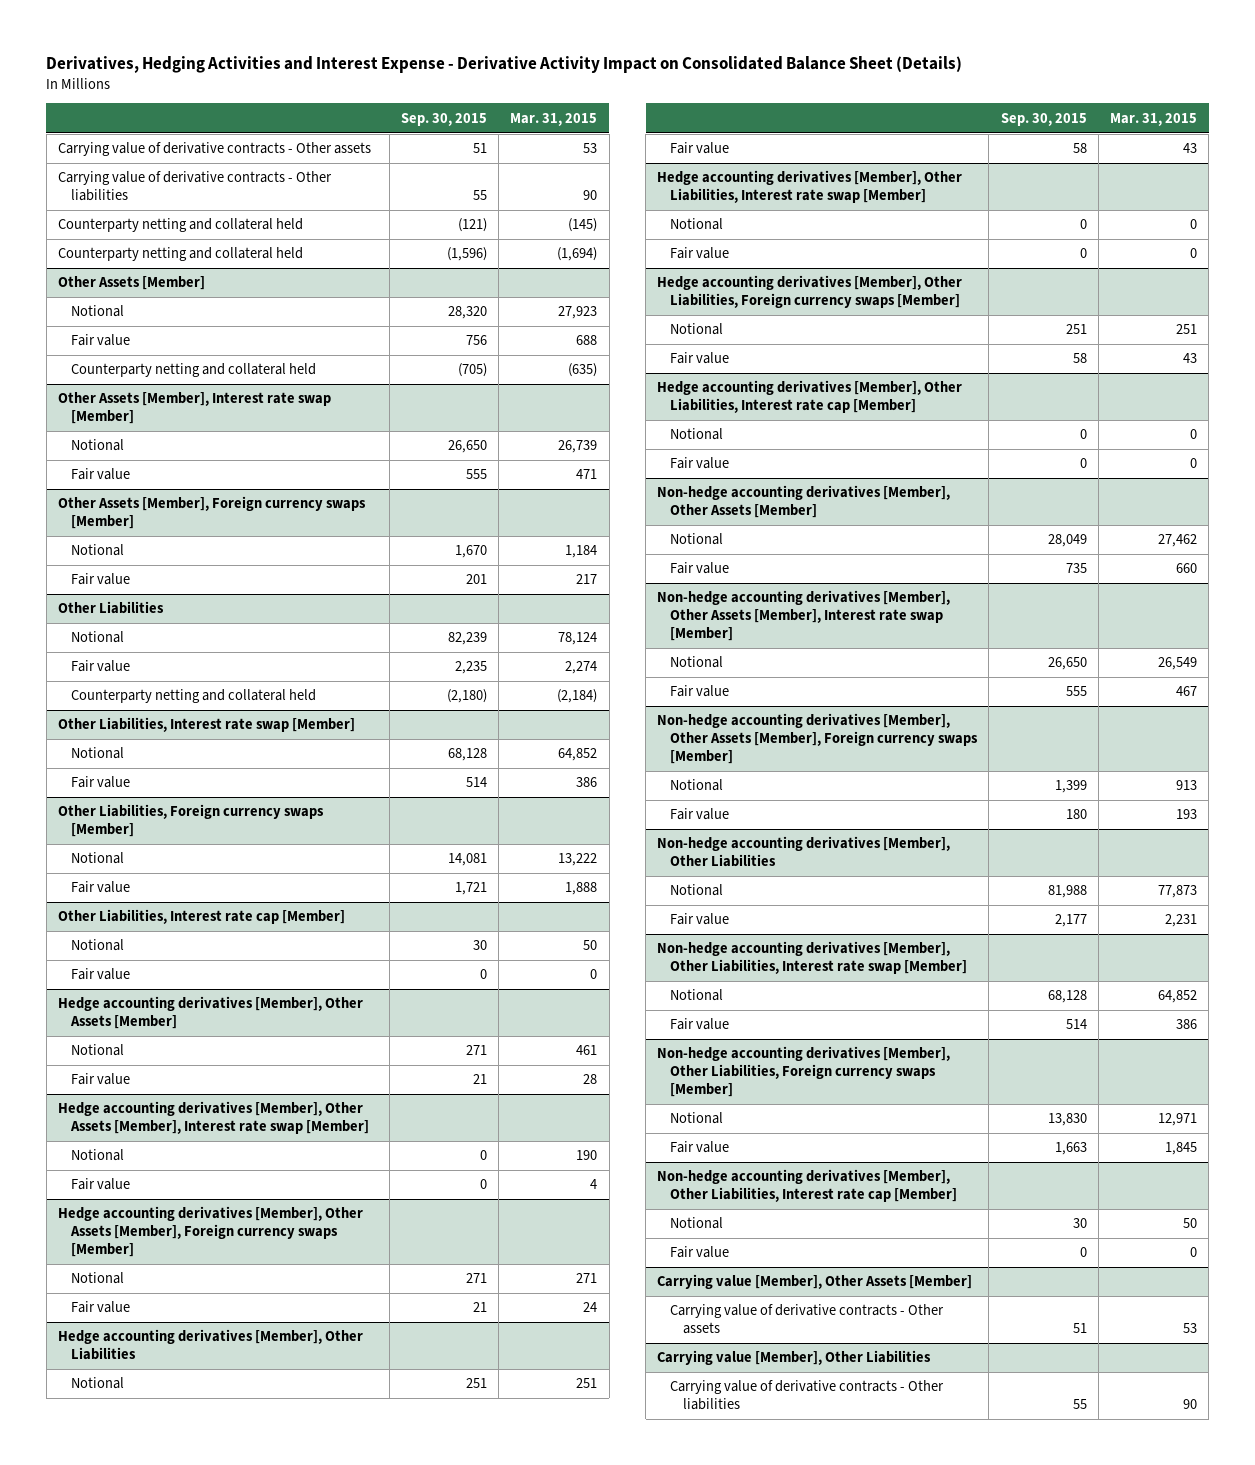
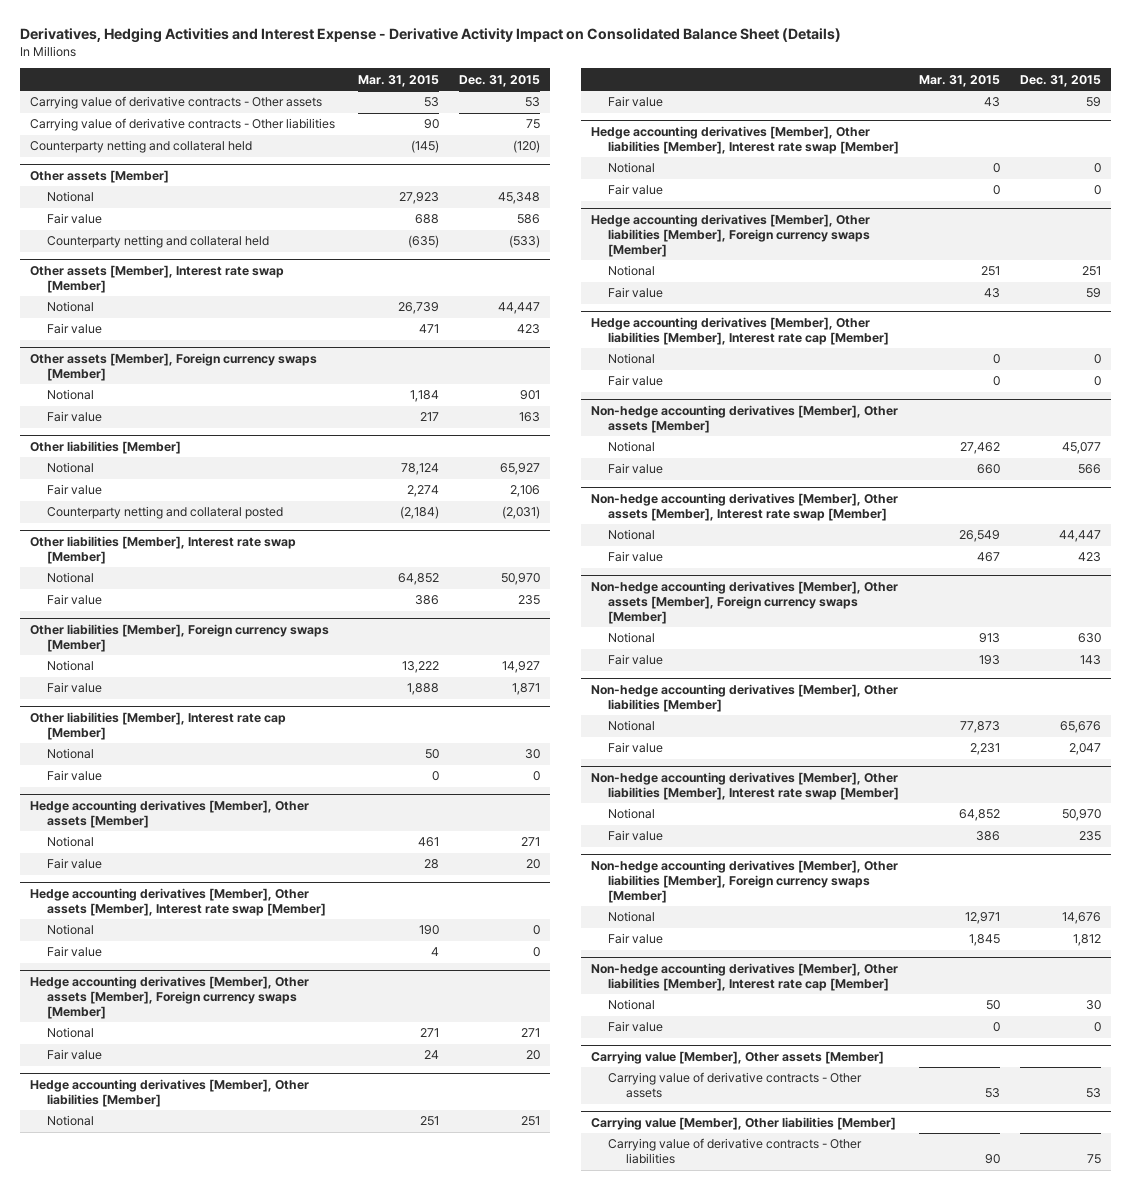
[400,112,487,126] Sep. 30, 2015 -> none
none -> [458,74,540,87] Dec. 31, 2015
[57,247,303,262] Counterparty netting and collateral held -> none
[57,276,205,291] Other Assets [Member] -> [29,169,169,183] Other assets [Member]
[57,392,331,425] Other Assets [Member], Interest rate swap [Member] -> [29,264,284,293] Other assets [Member], Interest rate swap [Member]
[57,496,366,530] Other Assets [Member], Foreign currency swaps [Member] -> [29,352,317,381] Other assets [Member], Foreign currency swaps [Member]
[57,601,164,615] Other Liabilities -> [29,440,181,454] Other liabilities [Member]
[70,689,316,704] Counterparty netting and collateral held -> [46,506,283,520] Counterparty netting and collateral posted
[57,717,355,733] Other Liabilities, Interest rate swap [Member] -> [29,535,296,564] Other liabilities [Member], Interest rate swap [Member]
[57,804,324,838] Other Liabilities, Foreign currency swaps [Member] -> [29,623,329,652] Other liabilities [Member], Foreign currency swaps [Member]
[57,909,345,925] Other Liabilities, Interest rate cap [Member] -> [29,711,286,740] Other liabilities [Member], Interest rate cap [Member]
[57,996,363,1030] Hedge accounting derivatives [Member], Other Assets [Member] -> [29,799,309,828] Hedge accounting derivatives [Member], Other assets [Member]
[57,1101,369,1135] Hedge accounting derivatives [Member], Other Assets [Member], Interest rate swap [Member] -> [29,887,326,916] Hedge accounting derivatives [Member], Other assets [Member], Interest rate swap [Member]
[57,1206,363,1258] Hedge accounting derivatives [Member], Other Assets [Member], Foreign currency swaps [Member] -> [29,975,309,1019] Hedge accounting derivatives [Member], Other assets [Member], Foreign currency swaps [Member]
[57,1329,363,1361] Hedge accounting derivatives [Member], Other Liabilities -> [29,1078,309,1107] Hedge accounting derivatives [Member], Other liabilities [Member]
[657,170,963,204] Hedge accounting derivatives [Member], Other Liabilities, Interest rate swap [Member] -> [590,125,900,154] Hedge accounting derivatives [Member], Other liabilities [Member], Interest rate swap [Member]
[657,275,963,309] Hedge accounting derivatives [Member], Other Liabilities, Foreign currency swaps [Member] -> [590,213,871,257] Hedge accounting derivatives [Member], Other liabilities [Member], Foreign currency swaps [Member]
[657,380,963,414] Hedge accounting derivatives [Member], Other Liabilities, Interest rate cap [Member] -> [590,316,890,345] Hedge accounting derivatives [Member], Other liabilities [Member], Interest rate cap [Member]
[657,485,951,519] Non-hedge accounting derivatives [Member], Other Assets [Member] -> [590,404,898,433] Non-hedge accounting derivatives [Member], Other assets [Member]
[657,590,951,642] Non-hedge accounting derivatives [Member], Other Assets [Member], Interest rate swap [Member] -> [590,492,898,521] Non-hedge accounting derivatives [Member], Other assets [Member], Interest rate swap [Member]
[657,713,979,765] Non-hedge accounting derivatives [Member], Other Assets [Member], Foreign currency swaps [Member] -> [590,580,898,624] Non-hedge accounting derivatives [Member], Other assets [Member], Foreign currency swaps [Member]
[657,836,951,868] Non-hedge accounting derivatives [Member], Other Liabilities -> [590,683,898,712] Non-hedge accounting derivatives [Member], Other liabilities [Member]
[657,941,968,975] Non-hedge accounting derivatives [Member], Other Liabilities, Interest rate swap [Member] -> [590,771,900,800] Non-hedge accounting derivatives [Member], Other liabilities [Member], Interest rate swap [Member]
[657,1046,951,1098] Non-hedge accounting derivatives [Member], Other Liabilities, Foreign currency swaps [Member] -> [590,859,898,903] Non-hedge accounting derivatives [Member], Other liabilities [Member], Foreign currency swaps [Member]
[657,1169,958,1203] Non-hedge accounting derivatives [Member], Other Liabilities, Interest rate cap [Member] -> [590,962,898,991] Non-hedge accounting derivatives [Member], Other liabilities [Member], Interest rate cap [Member]
[657,1274,973,1290] Carrying value [Member], Other Assets [Member] -> [590,1050,884,1064] Carrying value [Member], Other assets [Member]
[657,1350,932,1366] Carrying value [Member], Other Liabilities -> [590,1116,896,1130] Carrying value [Member], Other liabilities [Member]

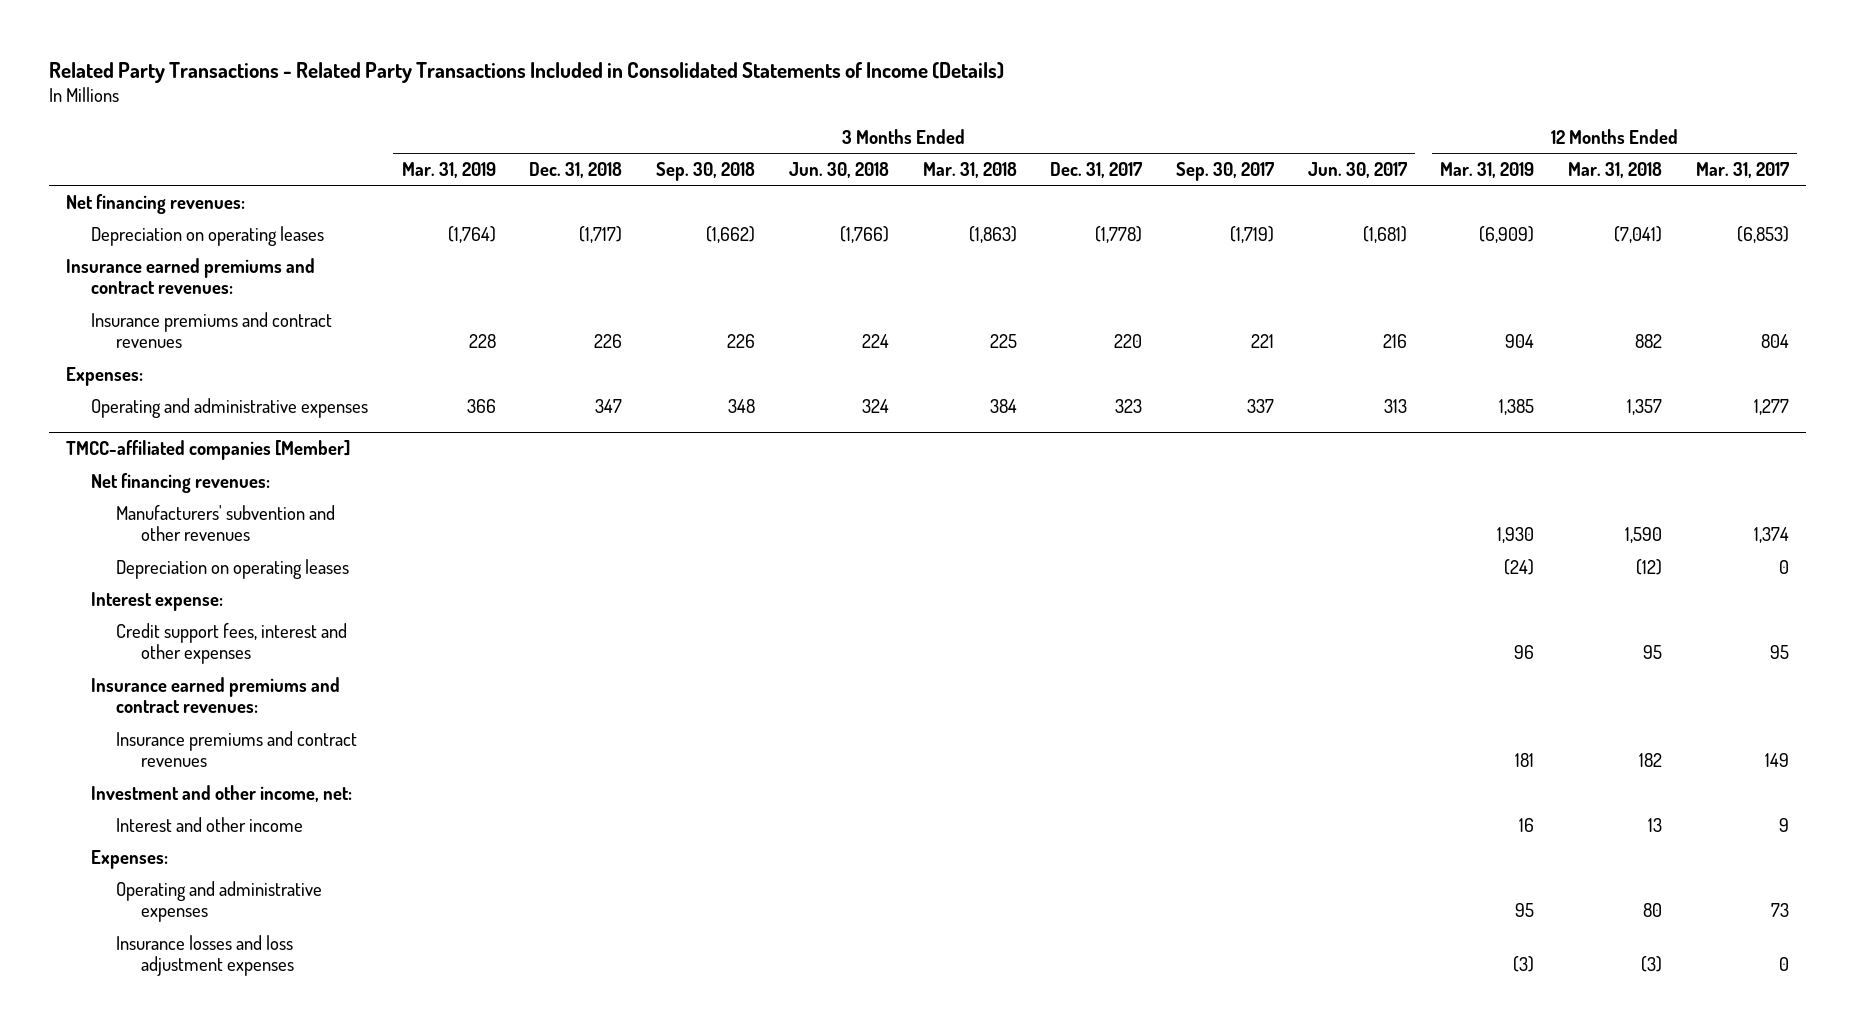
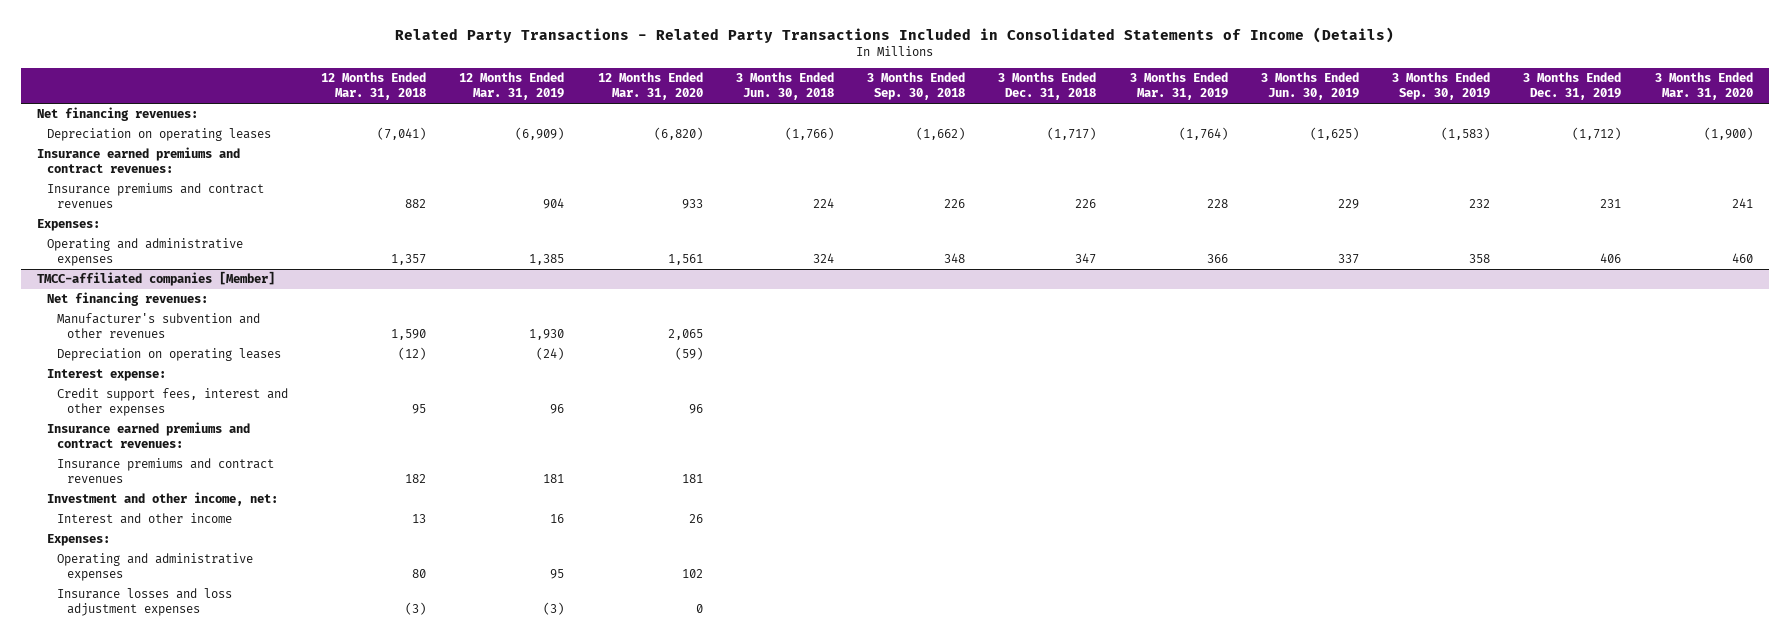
[922,161,1017,178] Mar. 31, 2018 -> none
[1050,161,1143,178] Dec. 31, 2017 -> none
[1175,161,1274,181] Sep. 30, 2017 -> none
[1307,161,1407,178] Jun. 30, 2017 -> none
[1695,161,1789,178] Mar. 31, 2017 -> none
none -> [597,72,703,101] 12 Months Ended Mar. 31, 2020
none -> [1260,72,1359,101] 3 Months Ended Jun. 30, 2019
none -> [1392,72,1491,101] 3 Months Ended Sep. 30, 2019
none -> [1523,72,1622,101] 3 Months Ended Dec. 31, 2019
none -> [1654,72,1753,101] 3 Months Ended Mar. 31, 2020
[116,504,336,542] Manufacturers' subvention and other revenues -> [56,313,260,339] Manufacturer's subvention and other revenues

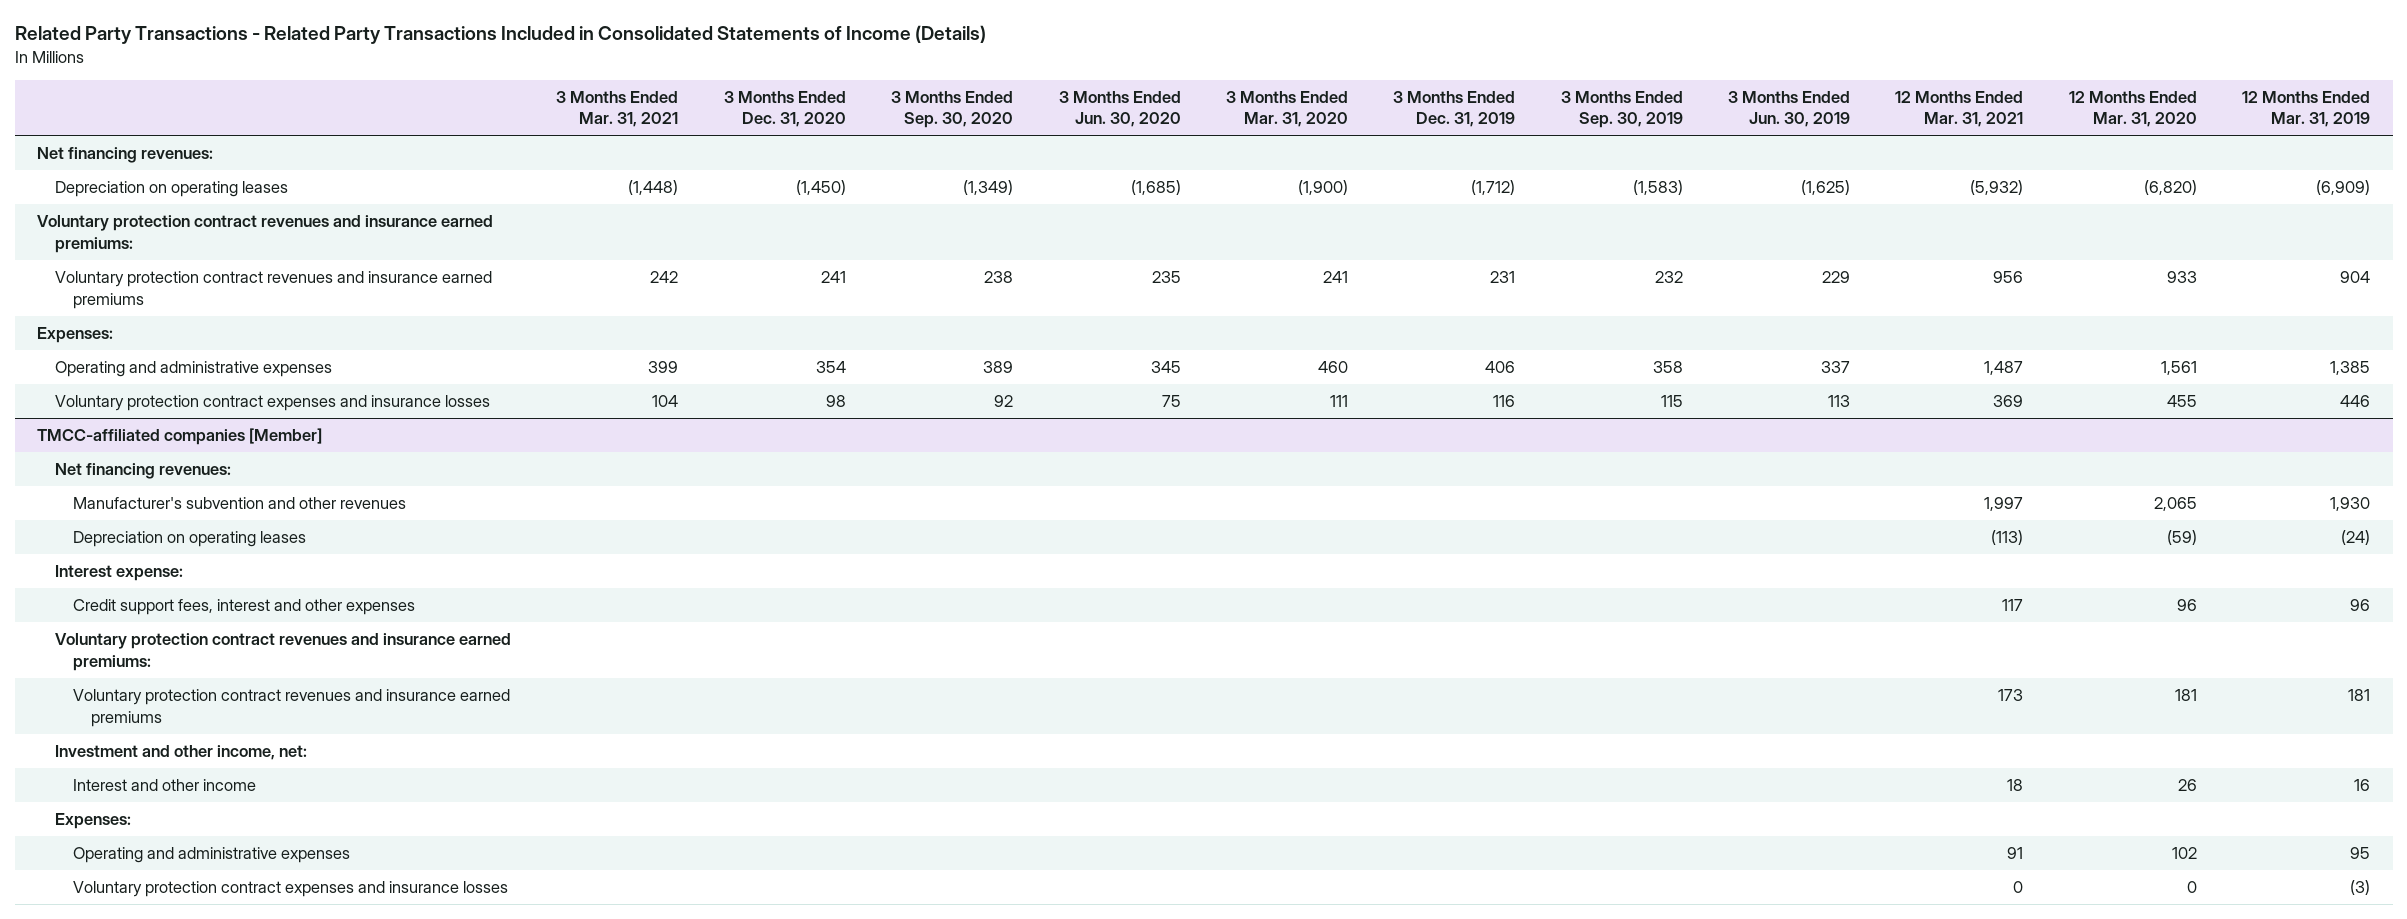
[321,72,427,101] 12 Months Ended Mar. 31, 2018 -> none
[735,72,834,101] 3 Months Ended Jun. 30, 2018 -> none
[867,72,966,101] 3 Months Ended Sep. 30, 2018 -> none
[998,72,1097,101] 3 Months Ended Dec. 31, 2018 -> none
[1129,72,1228,101] 3 Months Ended Mar. 31, 2019 -> none
none -> [556,90,679,128] 3 Months Ended Mar. 31, 2021
none -> [723,90,846,128] 3 Months Ended Dec. 31, 2020
none -> [891,90,1014,129] 3 Months Ended Sep. 30, 2020
none -> [1058,90,1181,128] 3 Months Ended Jun. 30, 2020
none -> [1895,90,2024,128] 12 Months Ended Mar. 31, 2021
[37,147,241,174] Insurance earned premiums and contract revenues: -> [37,215,494,253] Voluntary protection contract revenues and insurance earned premiums:
[47,183,265,209] Insurance premiums and contract revenues -> [55,271,493,309] Voluntary protection contract revenues and insurance earned premiums
none -> [55,395,491,412] Voluntary protection contract expenses and insurance losses
[47,422,251,449] Insurance earned premiums and contract revenues: -> [55,633,512,671] Voluntary protection contract revenues and insurance earned premiums:
[56,458,274,484] Insurance premiums and contract revenues -> [72,689,510,727] Voluntary protection contract revenues and insurance earned premiums
[56,588,232,617] Insurance losses and loss adjustment expenses -> [72,881,508,898] Voluntary protection contract expenses and insurance losses

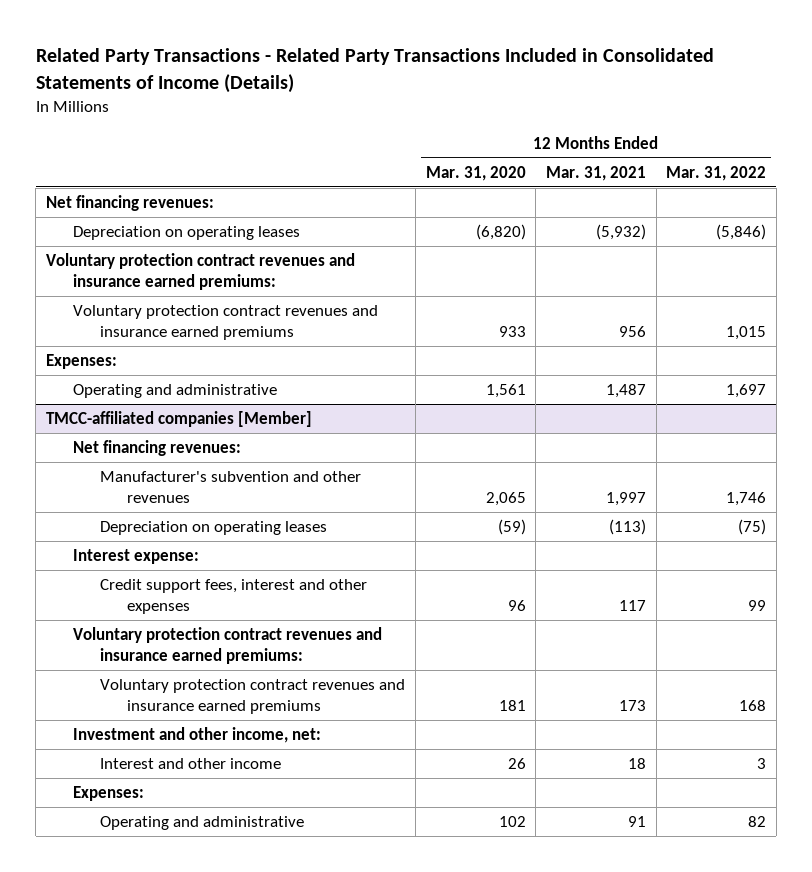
[556,90,679,128] 3 Months Ended Mar. 31, 2021 -> none
[723,90,846,128] 3 Months Ended Dec. 31, 2020 -> none
[891,90,1014,129] 3 Months Ended Sep. 30, 2020 -> none
[1058,90,1181,128] 3 Months Ended Jun. 30, 2020 -> none
[1225,90,1348,128] 3 Months Ended Mar. 31, 2020 -> none
[1393,90,1516,128] 3 Months Ended Dec. 31, 2019 -> none
[1560,90,1683,129] 3 Months Ended Sep. 30, 2019 -> none
[1727,90,1850,128] 3 Months Ended Jun. 30, 2019 -> none
[2241,90,2370,128] 12 Months Ended Mar. 31, 2019 -> none
none -> [666,165,767,181] Mar. 31, 2022
[55,395,491,412] Voluntary protection contract expenses and insurance losses -> none
[55,361,333,378] Operating and administrative expenses -> [73,383,278,398] Operating and administrative
[72,881,508,898] Voluntary protection contract expenses and insurance losses -> none
[72,847,350,864] Operating and administrative expenses -> [100,815,305,830] Operating and administrative

